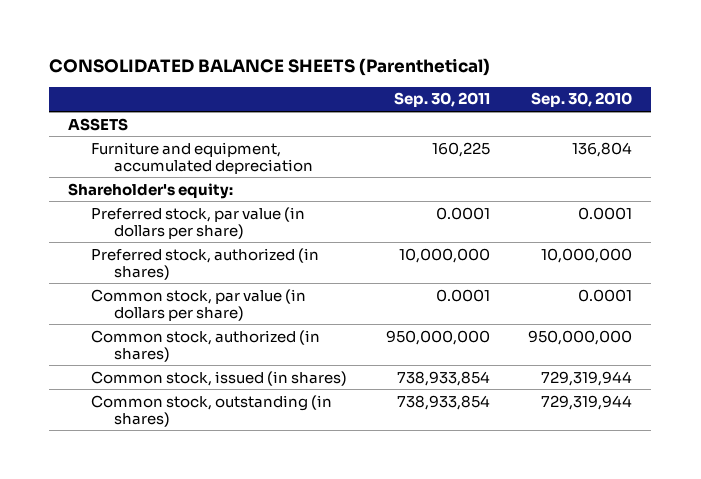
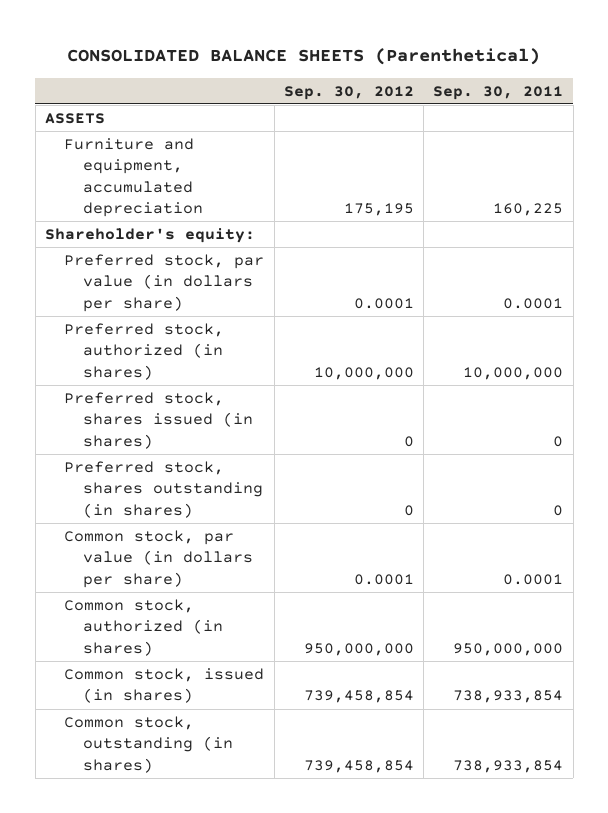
[531,92,633,108] Sep. 30, 2010 -> none
none -> [283,85,414,100] Sep. 30, 2012
none -> [64,391,254,449] Preferred stock, shares issued (in shares)
none -> [64,460,264,518] Preferred stock, shares outstanding (in shares)

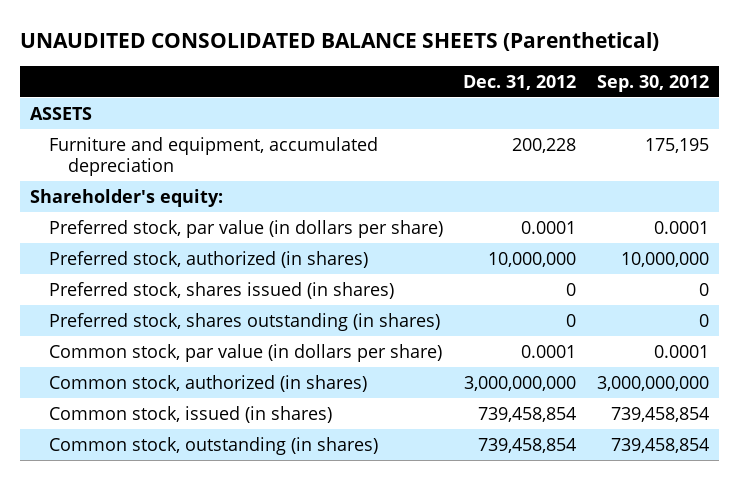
[67,48,541,66] CONSOLIDATED BALANCE SHEETS (Parenthetical) -> [19,31,659,51] UNAUDITED CONSOLIDATED BALANCE SHEETS (Parenthetical)
[433,85,564,100] Sep. 30, 2011 -> none
none -> [463,74,577,90] Dec. 31, 2012
[303,642,414,656] 950,000,000 -> [596,375,709,391] 3,000,000,000

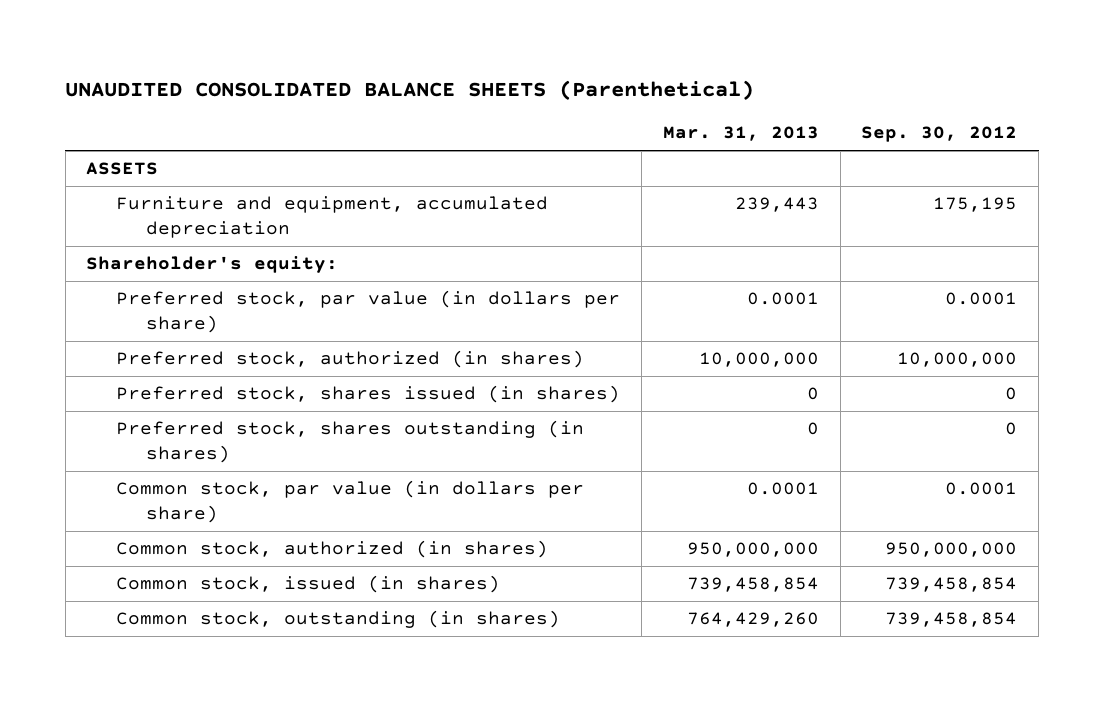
[463,74,577,90] Dec. 31, 2012 -> none
none -> [662,126,819,142] Mar. 31, 2013
[596,375,709,391] 3,000,000,000 -> [885,542,1018,558] 950,000,000

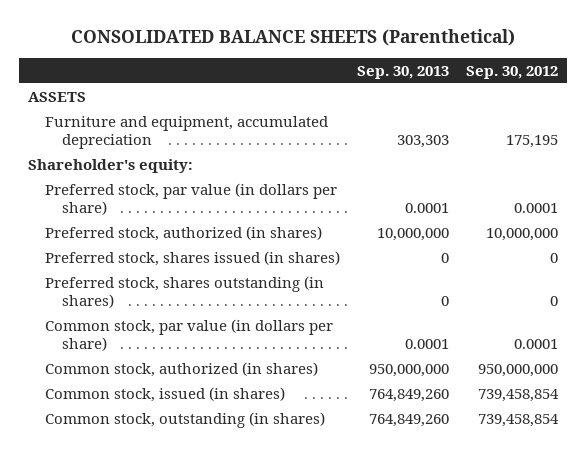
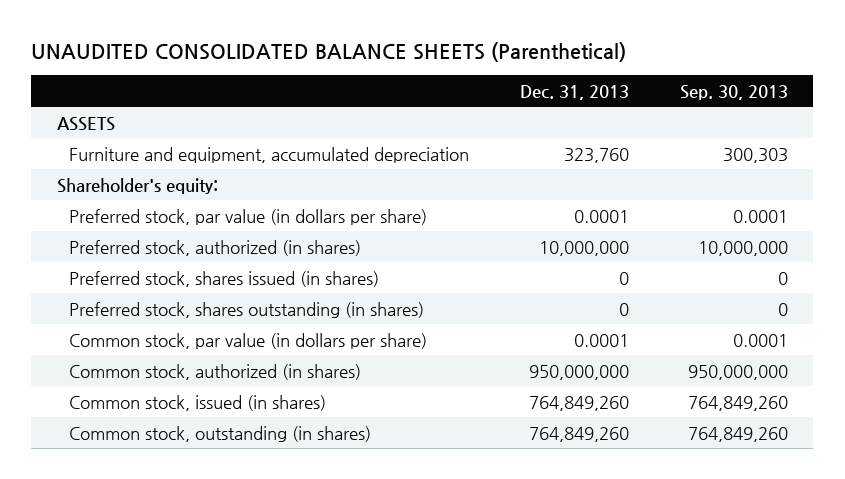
[70,28,515,46] CONSOLIDATED BALANCE SHEETS (Parenthetical) -> [31,41,627,62] UNAUDITED CONSOLIDATED BALANCE SHEETS (Parenthetical)
[466,65,559,79] Sep. 30, 2012 -> none
none -> [519,84,629,100] Dec. 31, 2013
[396,135,449,149] 303,303 -> [722,147,788,163] 300,303

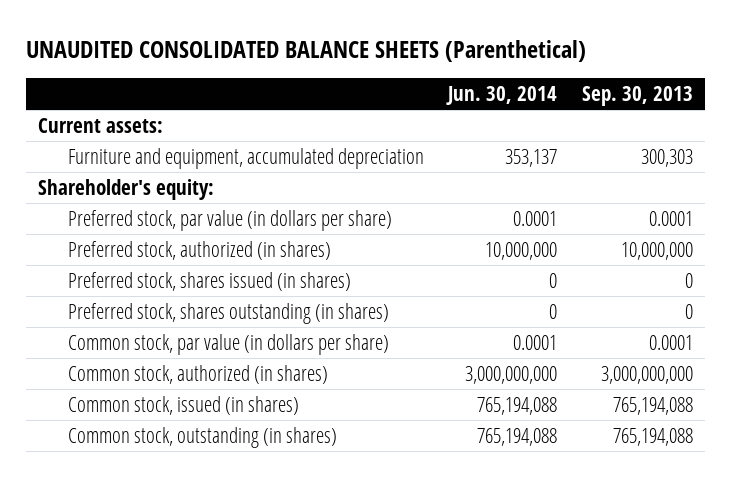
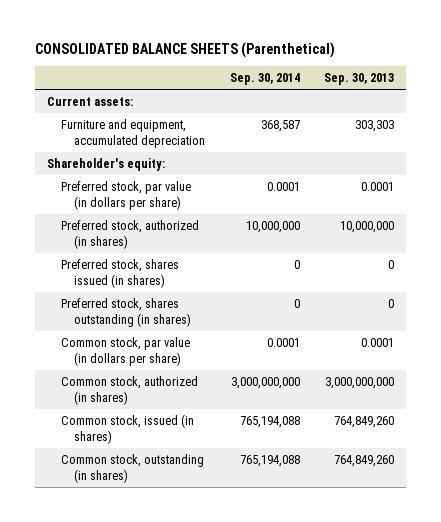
[25,39,586,62] UNAUDITED CONSOLIDATED BALANCE SHEETS (Parenthetical) -> [35,42,336,59] CONSOLIDATED BALANCE SHEETS (Parenthetical)
[446,86,558,106] Jun. 30, 2014 -> none
none -> [229,73,300,86] Sep. 30, 2014
[641,148,694,167] 300,303 -> [355,119,395,132] 303,303
[613,396,694,415] 765,194,088 -> [334,415,395,428] 764,849,260
[613,427,694,446] 765,194,088 -> [334,454,395,467] 764,849,260

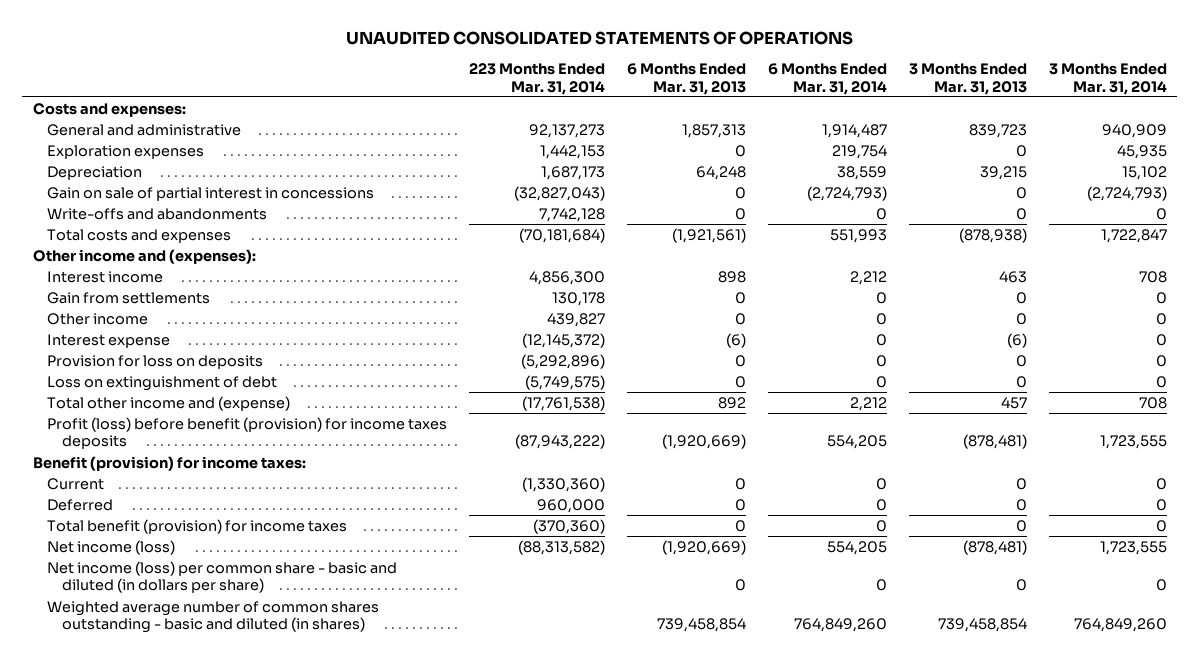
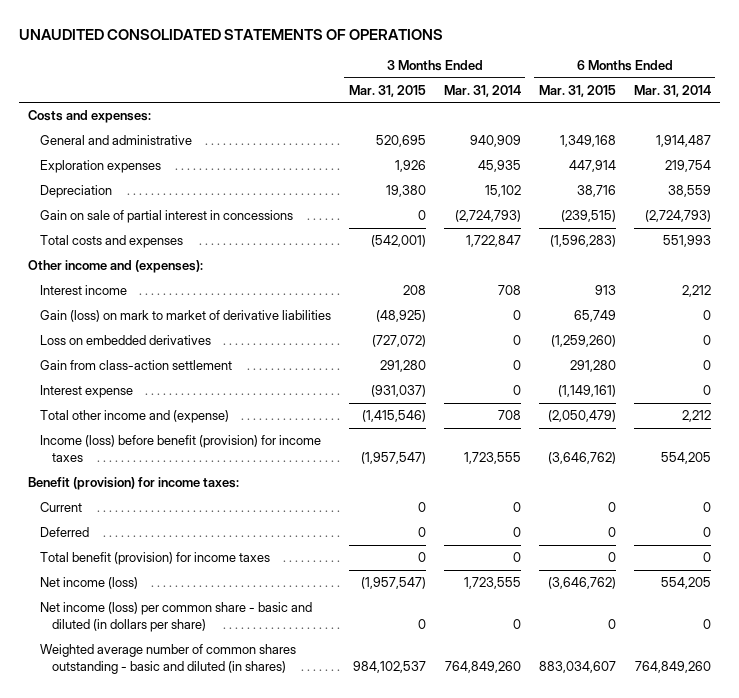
[469,63,606,95] 223 Months Ended Mar. 31, 2014 -> none
[627,63,747,95] 6 Months Ended Mar. 31, 2013 -> none
[908,63,1027,95] 3 Months Ended Mar. 31, 2013 -> none
none -> [348,84,426,97] Mar. 31, 2015
none -> [538,84,616,97] Mar. 31, 2015
[47,207,268,220] Write-offs and abandonments -> none
[47,312,149,325] Other income -> none
[47,291,211,304] Gain from settlements -> [39,310,331,323] Gain (loss) on mark to market of derivative liabilities
none -> [39,335,211,346] Loss on embedded derivatives
none -> [39,360,232,371] Gain from class-action settlement
[47,354,264,369] Provision for loss on deposits -> none
[47,375,278,391] Loss on extinguishment of debt -> none
[47,416,448,450] Profit (loss) before benefit (provision) for income taxes deposits -> [39,435,321,462] Income (loss) before benefit (provision) for income taxes

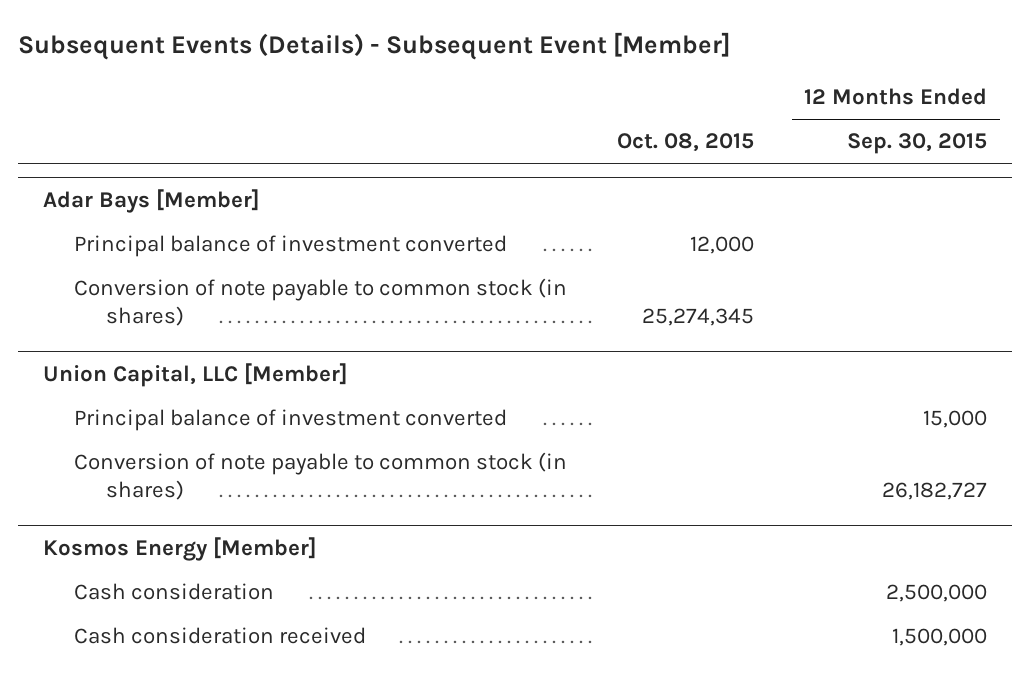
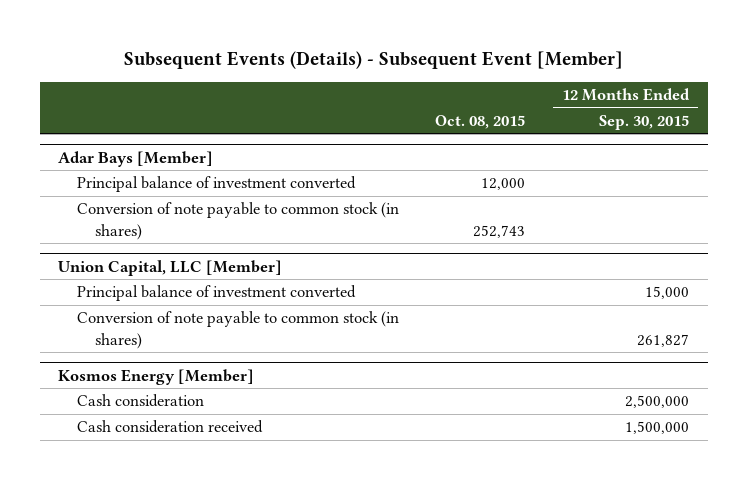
[642,307,755,326] 25,274,345 -> [473,224,526,238] 252,743
[882,481,988,500] 26,182,727 -> [637,333,690,347] 261,827

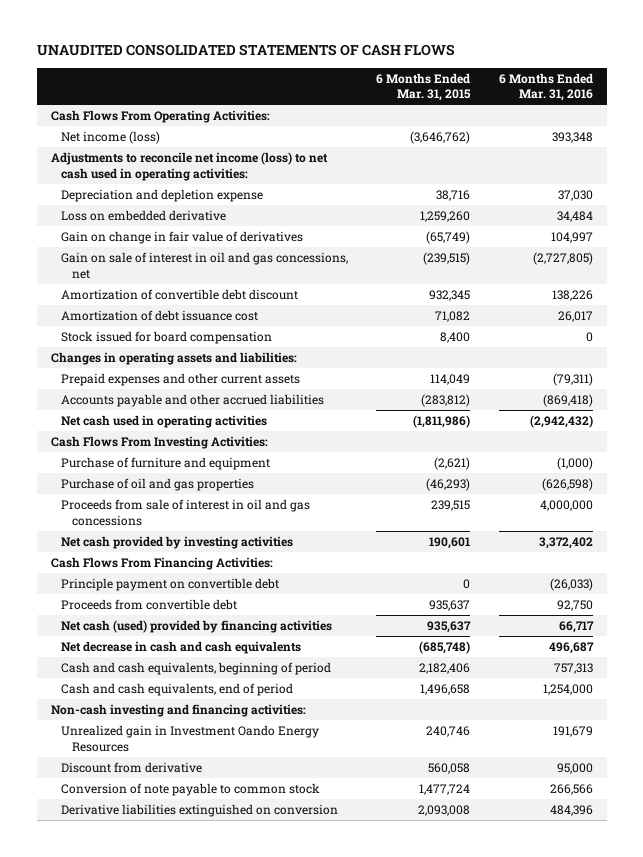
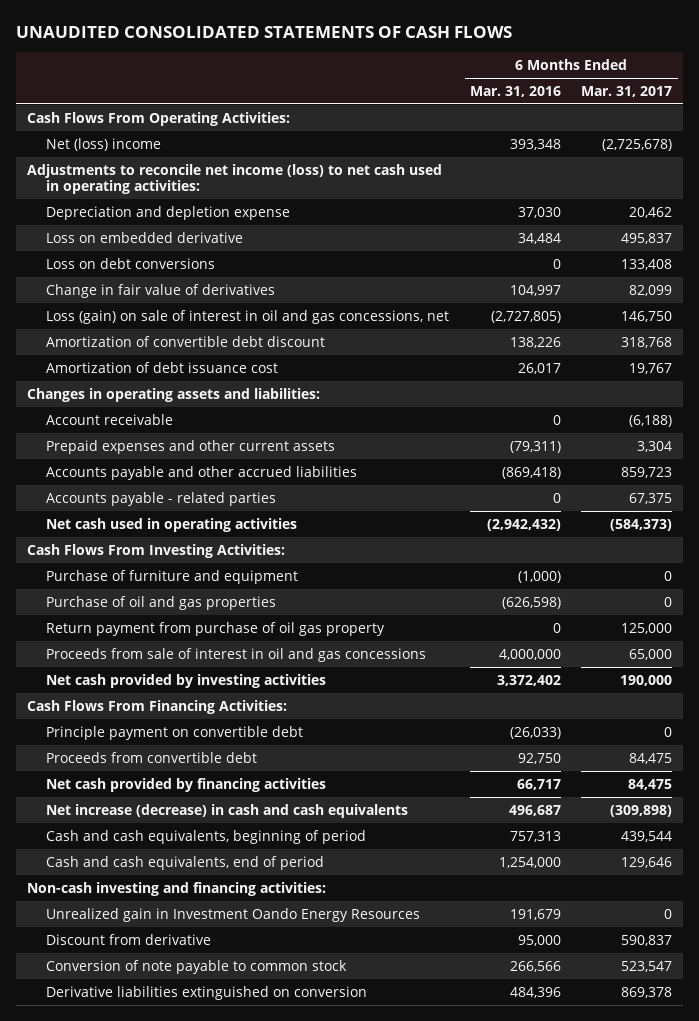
[376,72,472,102] 6 Months Ended Mar. 31, 2015 -> none
none -> [581,86,673,98] Mar. 31, 2017
[61,131,161,145] Net income (loss) -> [46,137,162,151] Net (loss) income
none -> [46,257,216,269] Loss on debt conversions
[61,231,304,245] Gain on change in fair value of derivatives -> [46,283,276,298] Change in fair value of derivatives
[61,252,349,279] Gain on sale of interest in oil and gas concessions, net -> [46,309,450,324] Loss (gain) on sale of interest in oil and gas concessions, net
[61,331,273,345] Stock issued for board compensation -> none
none -> [46,413,174,425] Account receivable
none -> [46,491,277,506] Accounts payable - related parties
none -> [46,621,386,636] Return payment from purchase of oil gas property
[61,620,333,634] Net cash (used) provided by financing activities -> [46,777,327,792] Net cash provided by financing activities
[61,641,302,655] Net decrease in cash and cash equivalents -> [46,803,409,818] Net increase (decrease) in cash and cash equivalents

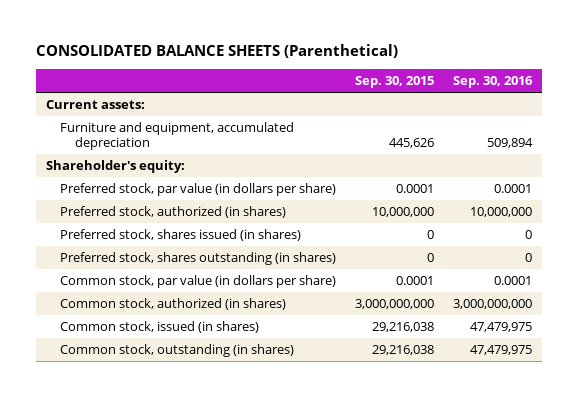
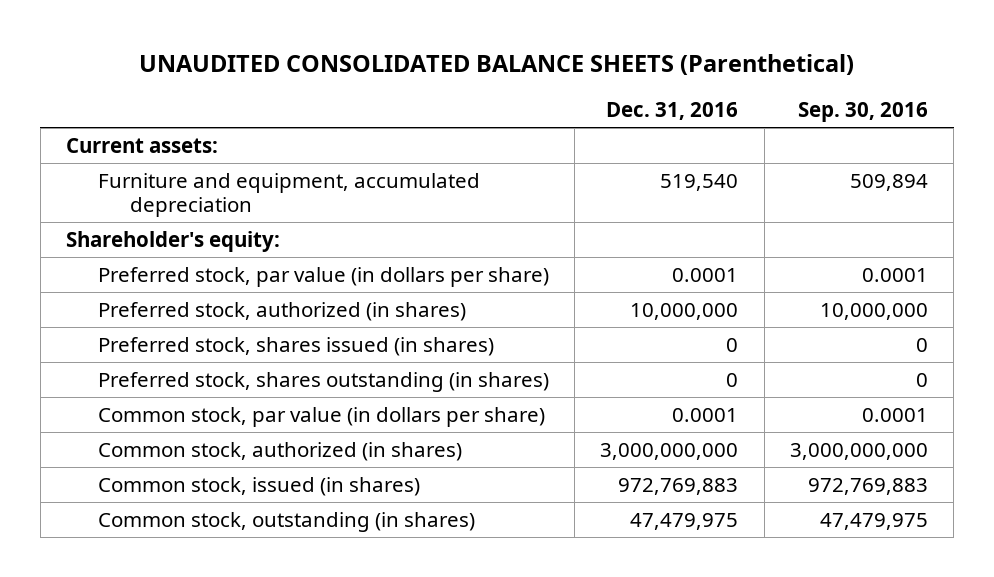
[36,44,399,59] CONSOLIDATED BALANCE SHEETS (Parenthetical) -> [139,53,855,75] UNAUDITED CONSOLIDATED BALANCE SHEETS (Parenthetical)
[355,76,435,89] Sep. 30, 2015 -> none
none -> [606,102,739,121] Dec. 31, 2016
[470,322,533,333] 47,479,975 -> [808,477,929,495] 972,769,883

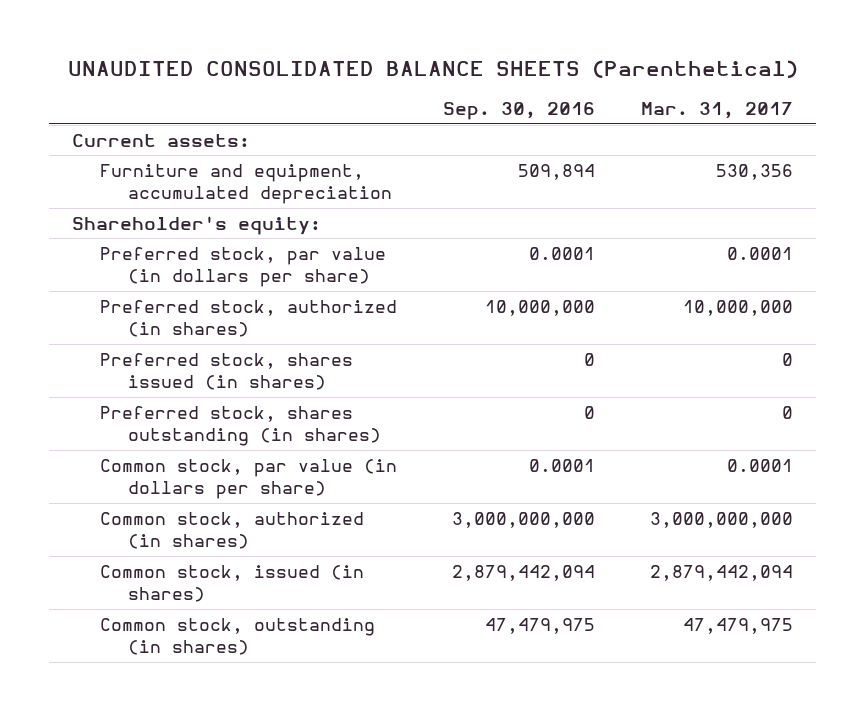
[606,102,739,121] Dec. 31, 2016 -> none
none -> [640,102,793,120] Mar. 31, 2017
[808,477,929,495] 972,769,883 -> [451,564,595,581] 2,879,442,094

